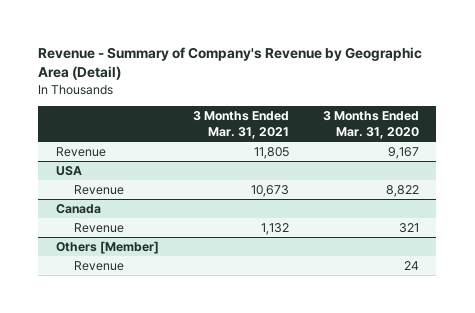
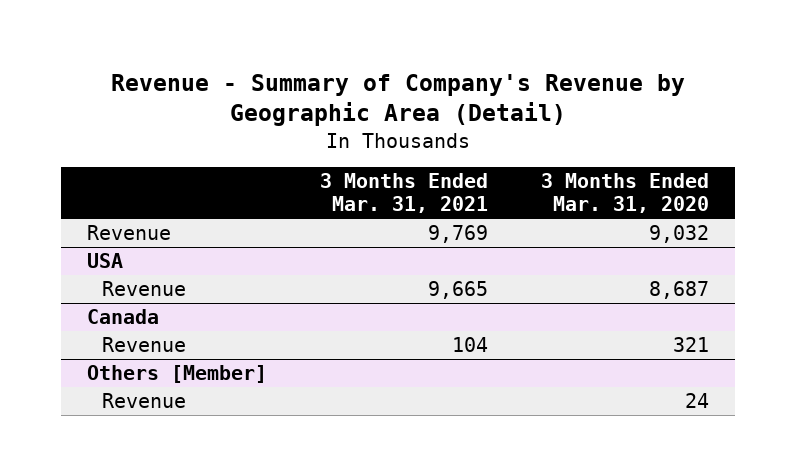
[253,146,289,159] 11,805 -> [428,225,489,244] 9,769
[388,146,420,159] 9,167 -> [648,225,709,244] 9,032
[250,184,289,197] 10,673 -> [428,281,489,300] 9,665
[386,184,420,197] 8,822 -> [648,281,709,300] 8,687
[260,222,289,235] 1,132 -> [452,337,489,353] 104

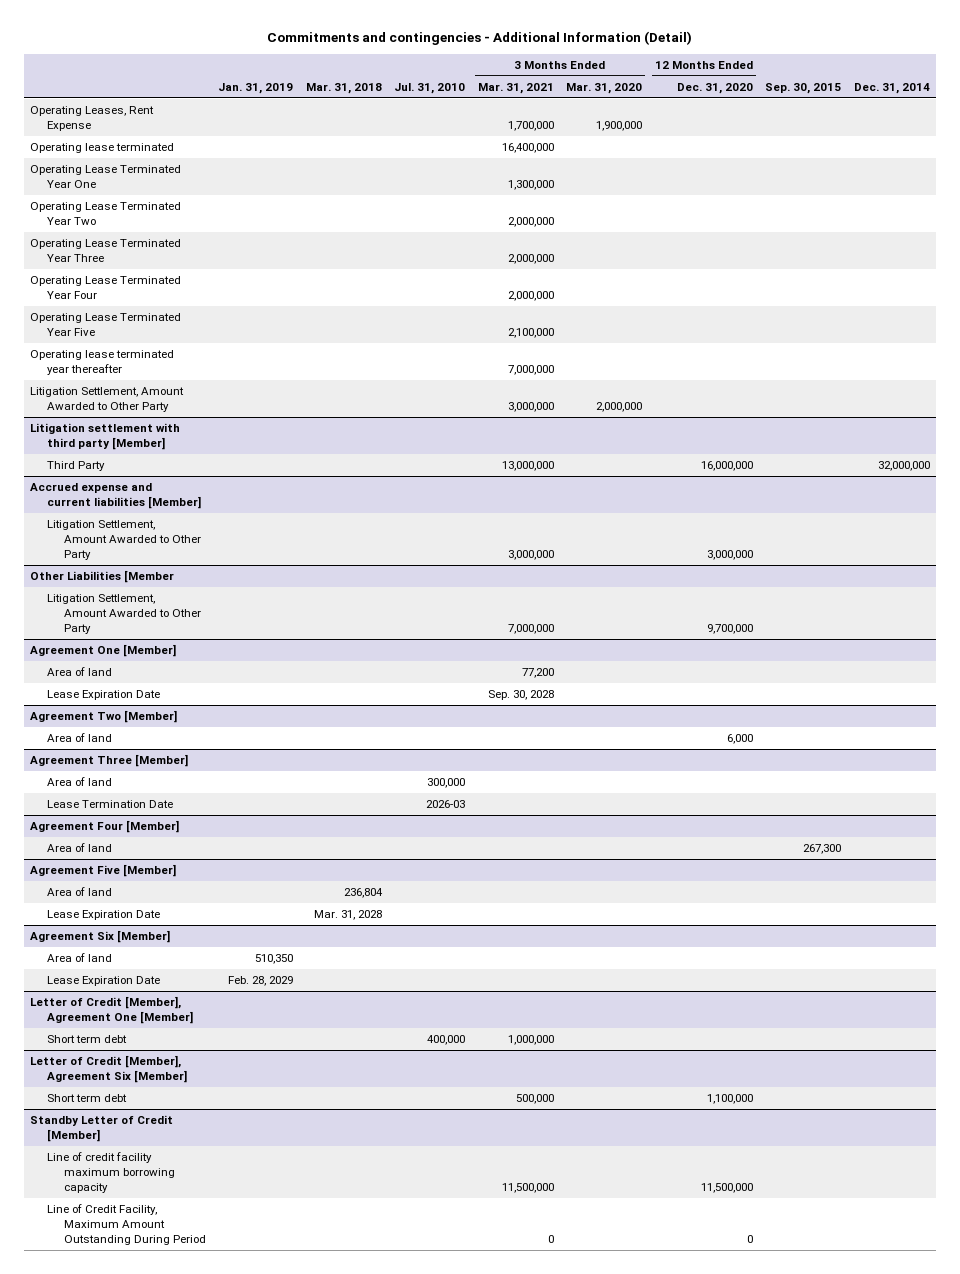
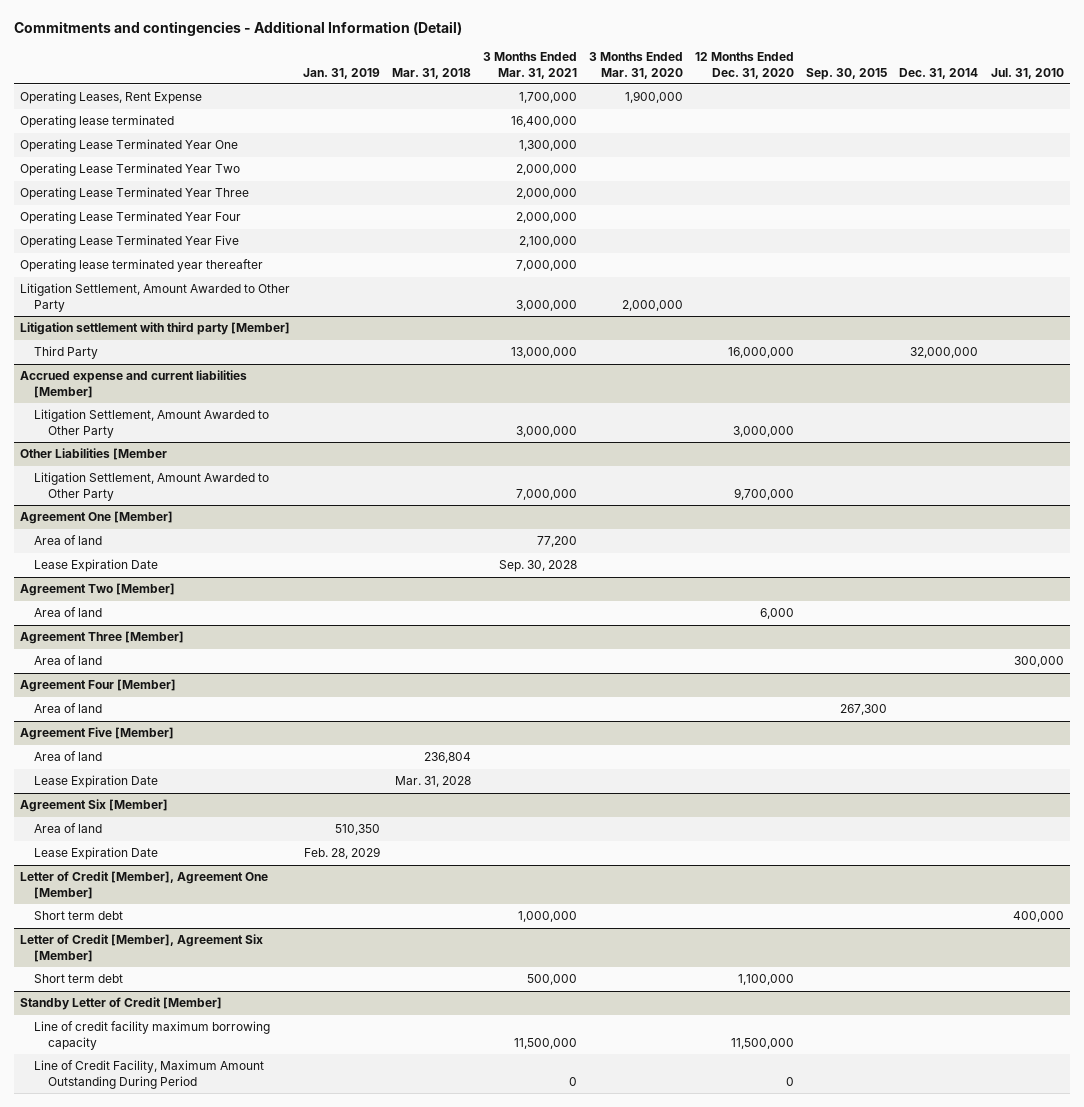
[47,800,174,809] Lease Termination Date -> none

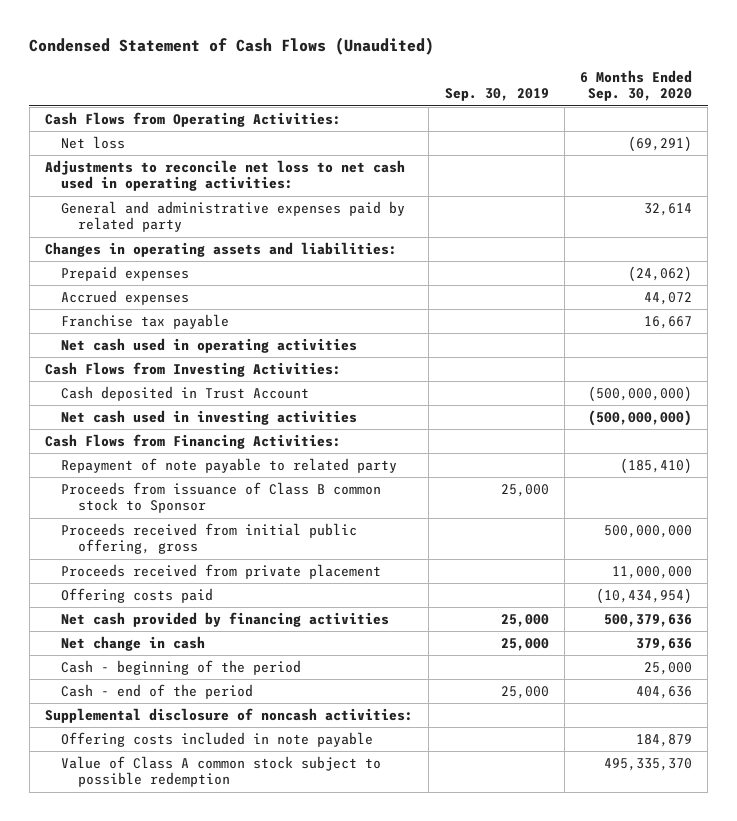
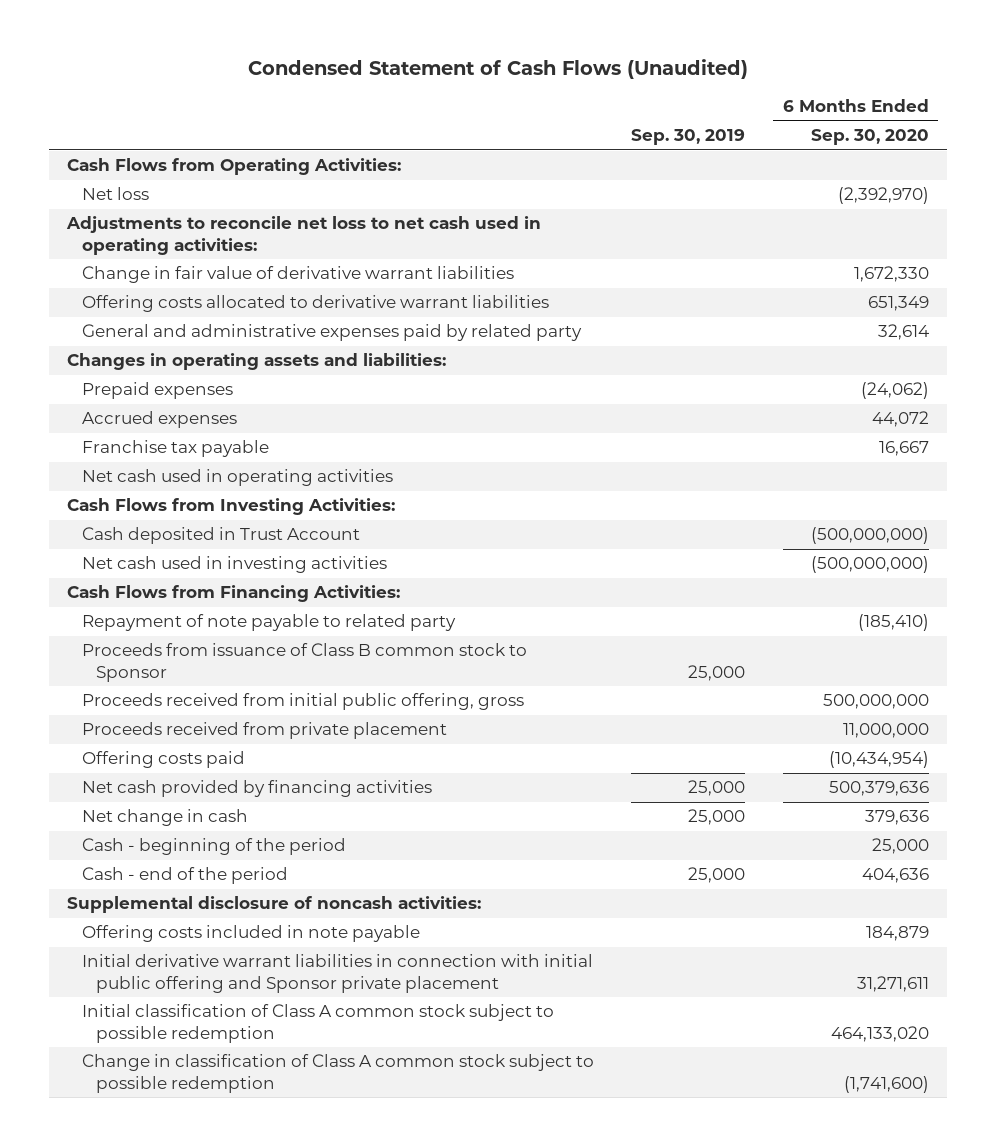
[628,136,693,153] (69,291) -> [837,187,929,205] (2,392,970)
none -> [81,266,514,284] Change in fair value of derivative warrant liabilities
none -> [81,295,549,313] Offering costs allocated to derivative warrant liabilities
none -> [81,954,593,993] Initial derivative warrant liabilities in connection with initial public offering and Sponsor private placement
[61,756,382,788] Value of Class A common stock subject to possible redemption -> [81,1004,554,1043] Initial classification of Class A common stock subject to possible redemption
[604,758,693,772] 495,335,370 -> [830,1025,929,1042] 464,133,020
none -> [81,1054,594,1093] Change in classification of Class A common stock subject to possible redemption

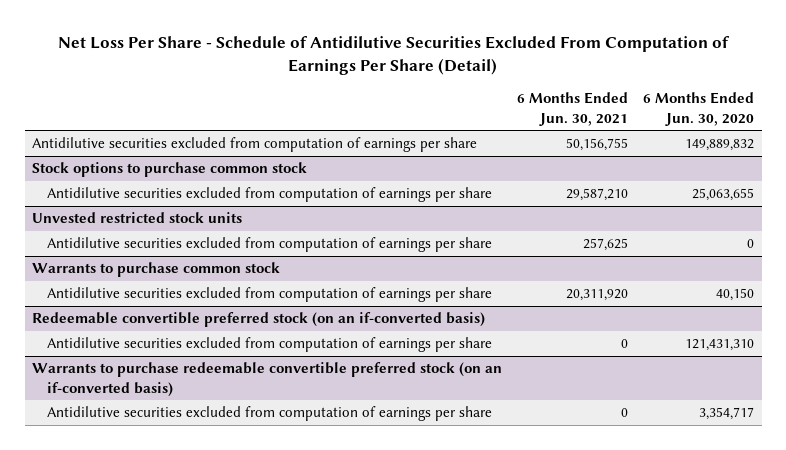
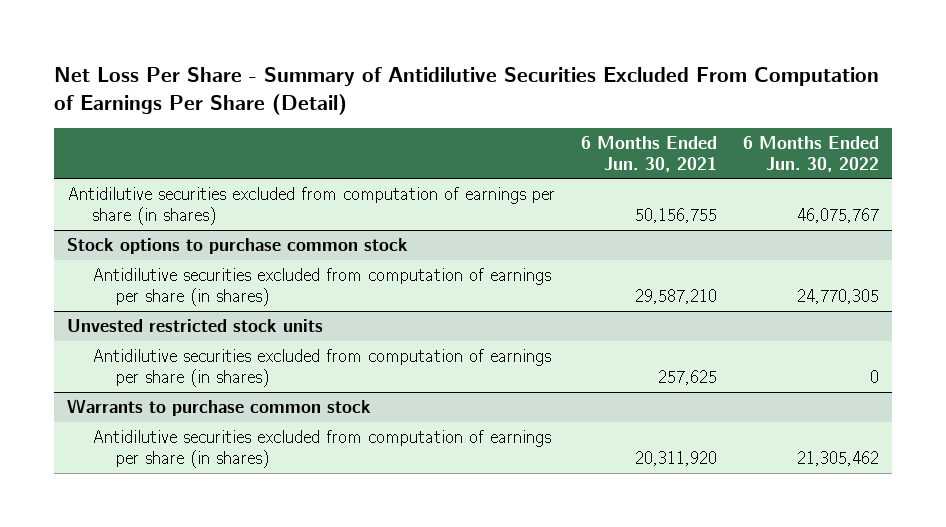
[58,35,731,76] Net Loss Per Share - Schedule of Antidilutive Securities Excluded From Computation of Earnings Per Share (Detail) -> [53,66,879,115] Net Loss Per Share - Summary of Antidilutive Securities Excluded From Computation of Earnings Per Share (Detail)
[643,92,755,126] 6 Months Ended Jun. 30, 2020 -> none
none -> [743,135,880,172] 6 Months Ended Jun. 30, 2022
[32,137,478,153] Antidilutive securities excluded from computation of earnings per share -> [66,186,555,226] Antidilutive securities excluded from computation of earnings per share (in shares)
[47,187,493,203] Antidilutive securities excluded from computation of earnings per share -> [91,267,551,307] Antidilutive securities excluded from computation of earnings per share (in shares)
[47,237,493,253] Antidilutive securities excluded from computation of earnings per share -> [91,348,551,388] Antidilutive securities excluded from computation of earnings per share (in shares)
[32,312,486,328] Redeemable convertible preferred stock (on an if-converted basis) -> none
[47,337,493,353] Antidilutive securities excluded from computation of earnings per share -> none
[32,362,503,397] Warrants to purchase redeemable convertible preferred stock (on an if-converted basis) -> none
[47,406,493,422] Antidilutive securities excluded from computation of earnings per share -> none
[47,287,493,303] Antidilutive securities excluded from computation of earnings per share -> [91,429,551,469] Antidilutive securities excluded from computation of earnings per share (in shares)

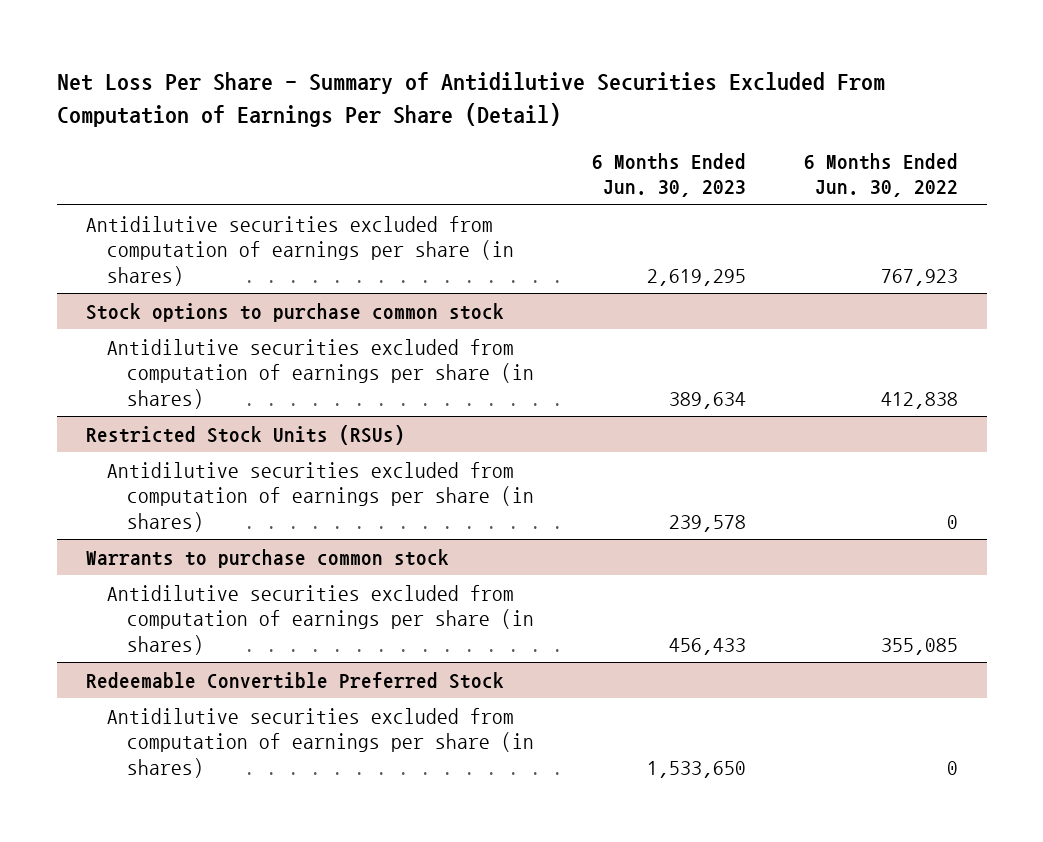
[580,135,717,172] 6 Months Ended Jun. 30, 2021 -> none
none -> [592,153,747,198] 6 Months Ended Jun. 30, 2023
[797,208,880,224] 46,075,767 -> [880,268,958,286] 767,923
[797,289,880,305] 24,770,305 -> [880,391,958,409] 412,838
[66,318,323,332] Unvested restricted stock units -> [85,424,405,445] Restricted Stock Units (RSUs)
[797,451,880,467] 21,305,462 -> [880,637,958,655] 355,085
none -> [85,671,504,689] Redeemable Convertible Preferred Stock
none -> [106,707,535,778] Antidilutive securities excluded from computation of earnings per share (in shares)

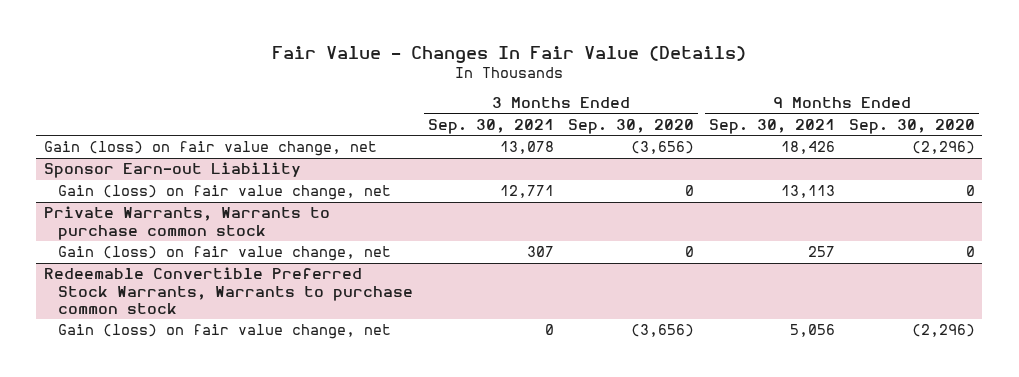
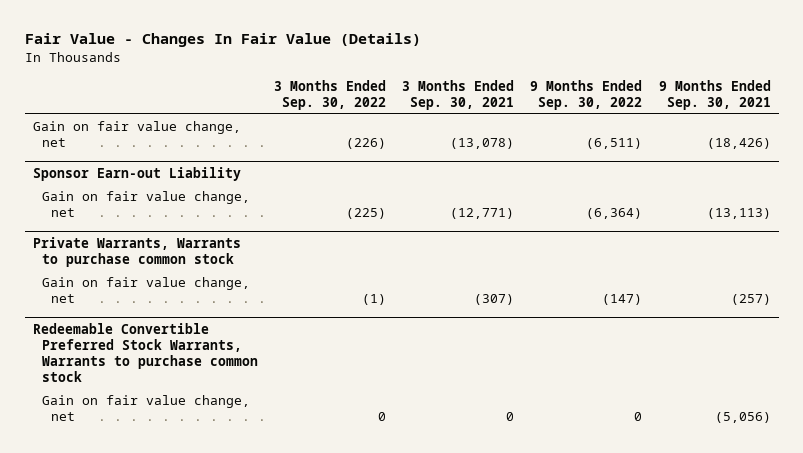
[568,118,695,134] Sep. 30, 2020 -> none
[849,118,976,134] Sep. 30, 2020 -> none
none -> [273,79,386,110] 3 Months Ended Sep. 30, 2022
none -> [530,79,643,110] 9 Months Ended Sep. 30, 2022
[43,141,377,157] Gain (loss) on fair value change, net -> [32,121,241,148] Gain on fair value change, net
[499,141,554,155] 13,078 -> [450,138,515,150] (13,078)
[780,141,835,155] 18,426 -> [706,138,771,150] (18,426)
[58,185,392,201] Gain (loss) on fair value change, net -> [41,191,250,218] Gain on fair value change, net
[499,185,554,199] 12,771 -> [450,208,515,220] (12,771)
[780,185,835,199] 13,113 -> [706,208,771,220] (13,113)
[58,246,392,262] Gain (loss) on fair value change, net -> [41,277,250,304] Gain on fair value change, net
[526,246,554,258] 307 -> [474,294,515,306] (307)
[807,246,835,258] 257 -> [730,294,771,306] (257)
[58,324,392,340] Gain (loss) on fair value change, net -> [41,395,250,422] Gain on fair value change, net
[789,324,835,338] 5,056 -> [714,412,771,424] (5,056)

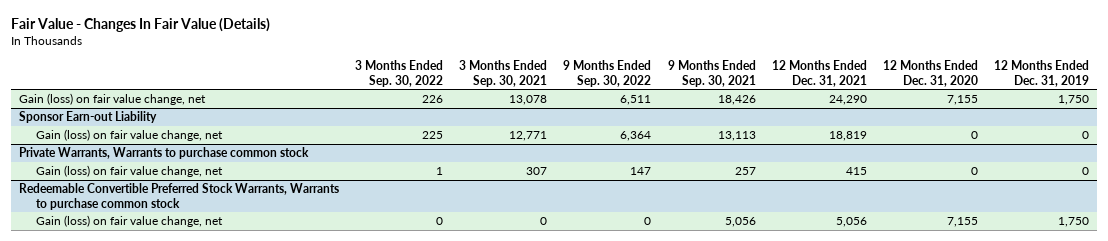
none -> [771,60,867,87] 12 Months Ended Dec. 31, 2021
none -> [882,60,978,87] 12 Months Ended Dec. 31, 2020
none -> [994,60,1090,87] 12 Months Ended Dec. 31, 2019
[32,121,241,148] Gain on fair value change, net -> [18,93,206,106] Gain (loss) on fair value change, net
[345,138,386,150] (226) -> [422,95,444,104] 226
[450,138,515,150] (13,078) -> [509,95,548,106] 13,078
[586,138,643,150] (6,511) -> [620,95,652,106] 6,511
[706,138,771,150] (18,426) -> [717,95,756,106] 18,426
[41,191,250,218] Gain on fair value change, net -> [36,129,224,142] Gain (loss) on fair value change, net
[345,208,386,220] (225) -> [422,131,444,140] 225
[450,208,515,220] (12,771) -> [509,131,548,142] 12,771
[586,208,643,220] (6,364) -> [620,131,652,142] 6,364
[706,208,771,220] (13,113) -> [717,131,756,142] 13,113
[41,277,250,304] Gain on fair value change, net -> [36,165,224,178] Gain (loss) on fair value change, net
[361,294,386,306] (1) -> [436,167,444,176] 1
[474,294,515,306] (307) -> [526,167,548,176] 307
[602,294,643,306] (147) -> [630,167,652,176] 147
[730,294,771,306] (257) -> [734,167,756,176] 257
[41,395,250,422] Gain on fair value change, net -> [36,215,224,228] Gain (loss) on fair value change, net
[714,412,771,424] (5,056) -> [724,217,756,228] 5,056

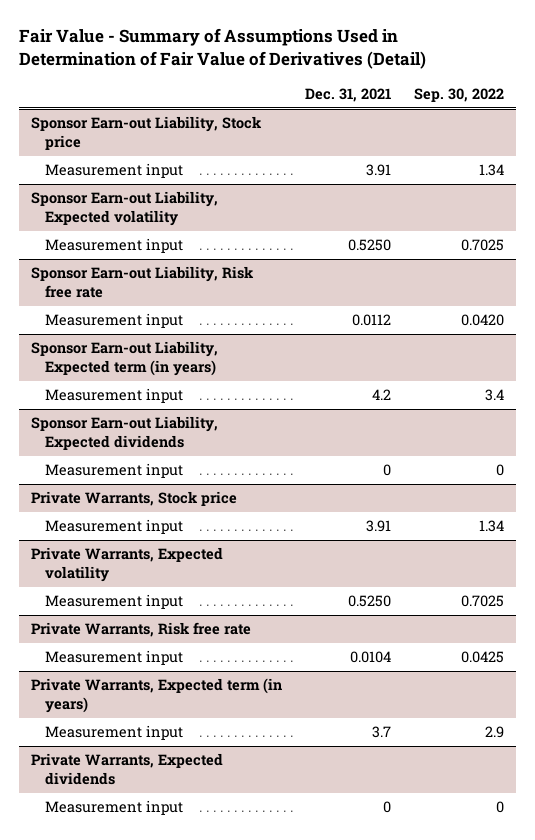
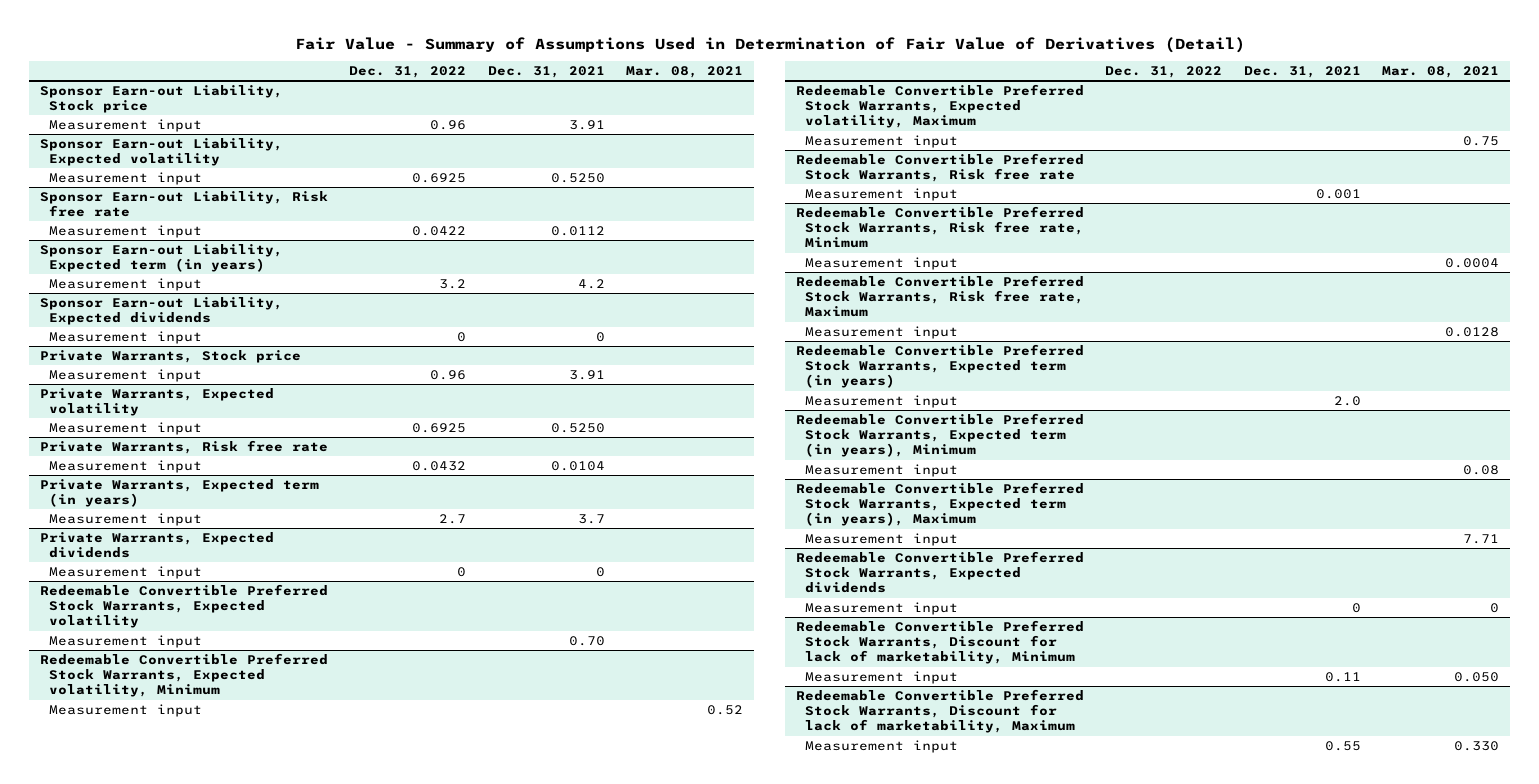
[413,87,504,102] Sep. 30, 2022 -> none
none -> [349,66,467,79] Dec. 31, 2022
none -> [626,66,744,79] Mar. 08, 2021
none -> [39,584,328,629] Redeemable Convertible Preferred Stock Warrants, Expected volatility
none -> [48,635,202,649] Measurement input
none -> [39,653,328,698] Redeemable Convertible Preferred Stock Warrants, Expected volatility, Minimum
none -> [48,704,202,718] Measurement input
none -> [795,84,1084,129] Redeemable Convertible Preferred Stock Warrants, Expected volatility, Maximum
none -> [804,135,958,149] Measurement input
none -> [795,153,1084,183] Redeemable Convertible Preferred Stock Warrants, Risk free rate
none -> [804,188,958,202] Measurement input
none -> [795,206,1084,249] Redeemable Convertible Preferred Stock Warrants, Risk free rate, Minimum
none -> [804,257,958,271] Measurement input
none -> [795,275,1084,318] Redeemable Convertible Preferred Stock Warrants, Risk free rate, Maximum
none -> [804,326,958,340] Measurement input
none -> [795,344,1084,389] Redeemable Convertible Preferred Stock Warrants, Expected term (in years)
none -> [804,395,958,409] Measurement input
none -> [795,413,1084,458] Redeemable Convertible Preferred Stock Warrants, Expected term (in years), Minimum
none -> [804,464,958,478] Measurement input
none -> [795,482,1084,527] Redeemable Convertible Preferred Stock Warrants, Expected term (in years), Maximum
none -> [804,533,958,547] Measurement input
none -> [795,551,1084,594] Redeemable Convertible Preferred Stock Warrants, Expected dividends
none -> [804,602,958,616] Measurement input
none -> [795,620,1084,665] Redeemable Convertible Preferred Stock Warrants, Discount for lack of marketability, Minimum
none -> [804,671,958,685] Measurement input
none -> [795,689,1084,734] Redeemable Convertible Preferred Stock Warrants, Discount for lack of marketability, Maximum
none -> [804,740,958,754] Measurement input

